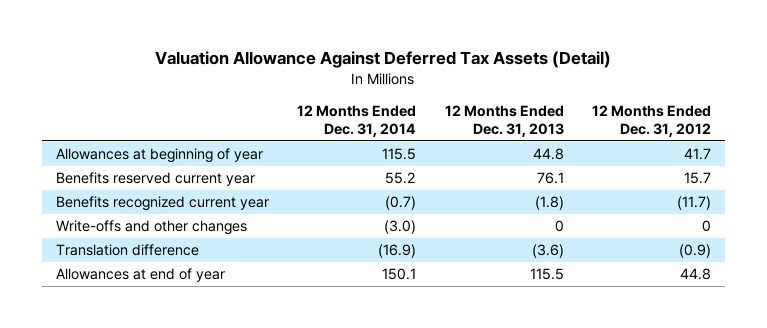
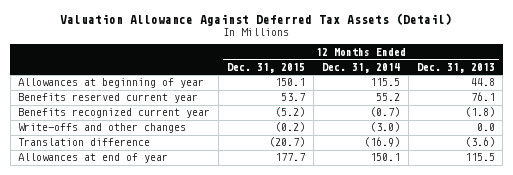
[591,104,711,137] 12 Months Ended Dec. 31, 2012 -> none
none -> [227,62,306,73] Dec. 31, 2015
[554,220,564,233] 0 -> [476,123,495,132] 0.0

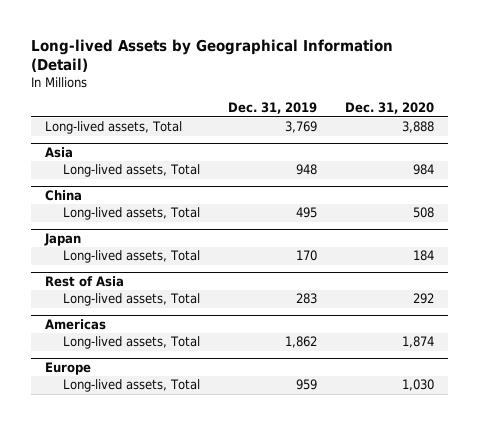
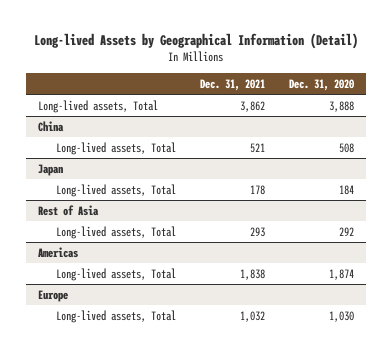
[228,102,318,115] Dec. 31, 2019 -> none
none -> [199,78,265,91] Dec. 31, 2021
[45,146,74,158] Asia -> none
[63,164,201,178] Long-lived assets, Total -> none

